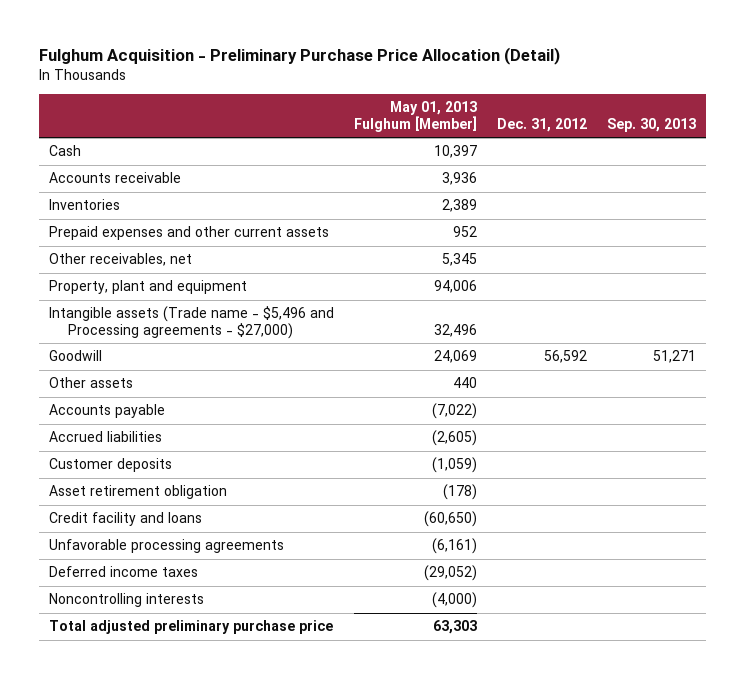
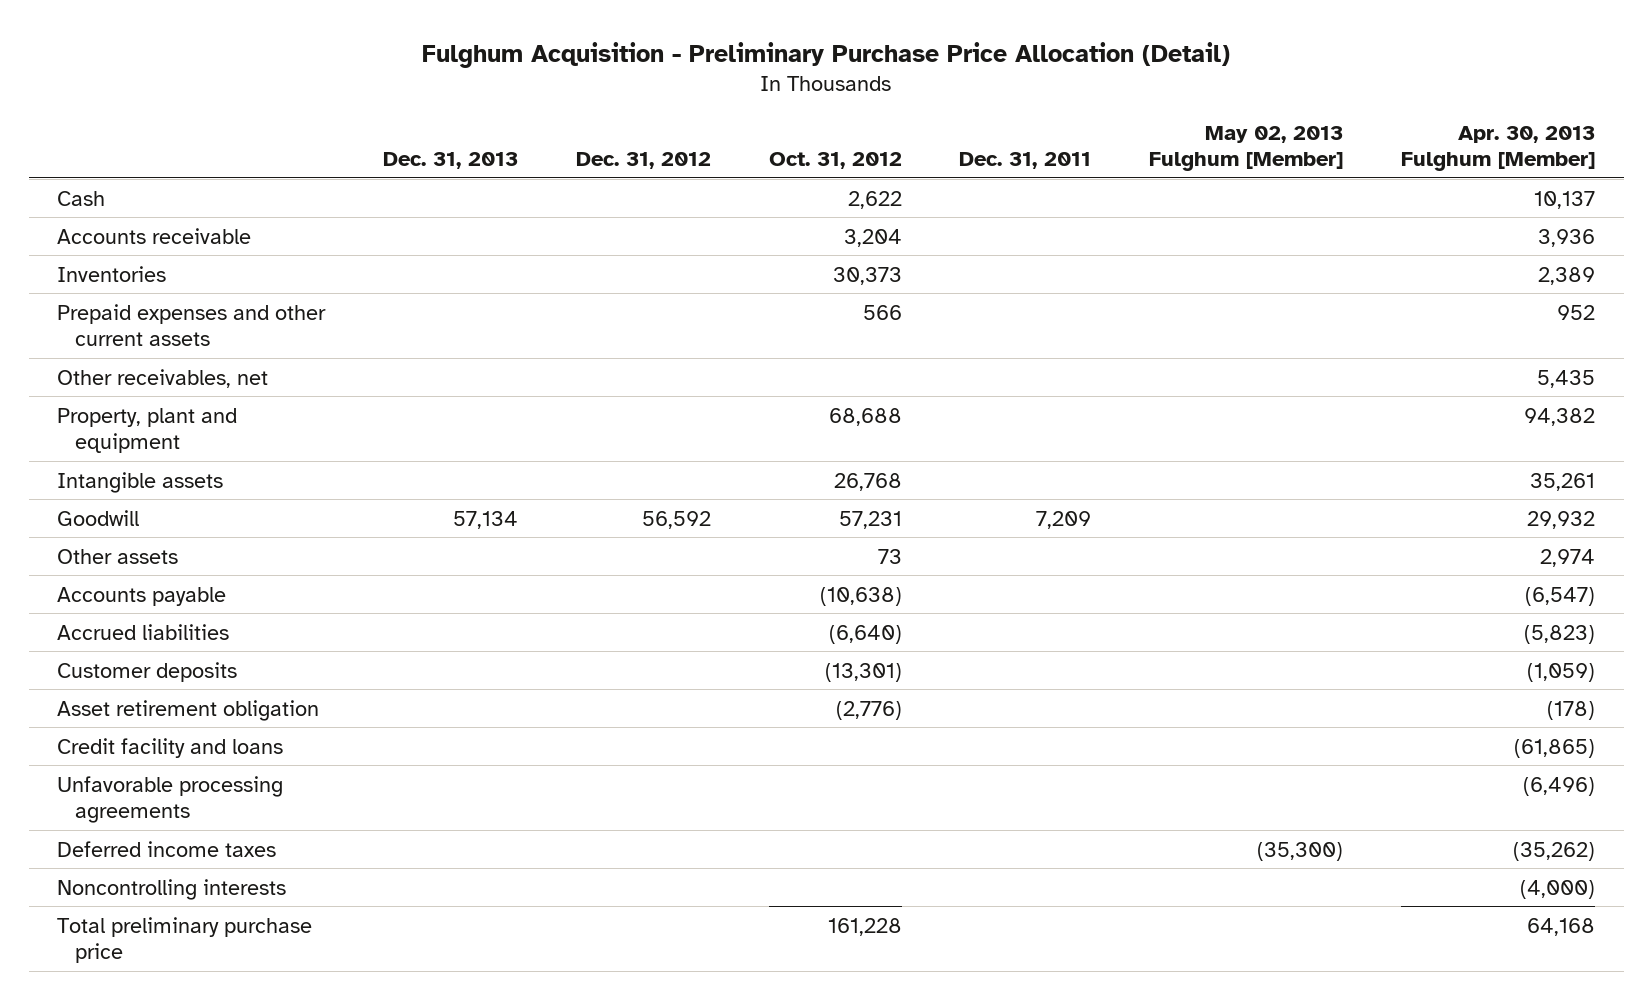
[353,101,477,132] May 01, 2013 Fulghum [Member] -> none
[607,117,697,132] Sep. 30, 2013 -> none
none -> [383,151,519,169] Dec. 31, 2013
none -> [768,151,902,169] Oct. 31, 2012
none -> [959,151,1092,169] Dec. 31, 2011
none -> [1149,125,1344,171] May 02, 2013 Fulghum [Member]
none -> [1400,125,1595,171] Apr. 30, 2013 Fulghum [Member]
[48,306,334,340] Intangible assets (Trade name - $5,496 and Processing agreements - $27,000) -> [57,471,224,493] Intangible assets
[48,620,333,635] Total adjusted preliminary purchase price -> [57,916,313,963] Total preliminary purchase price

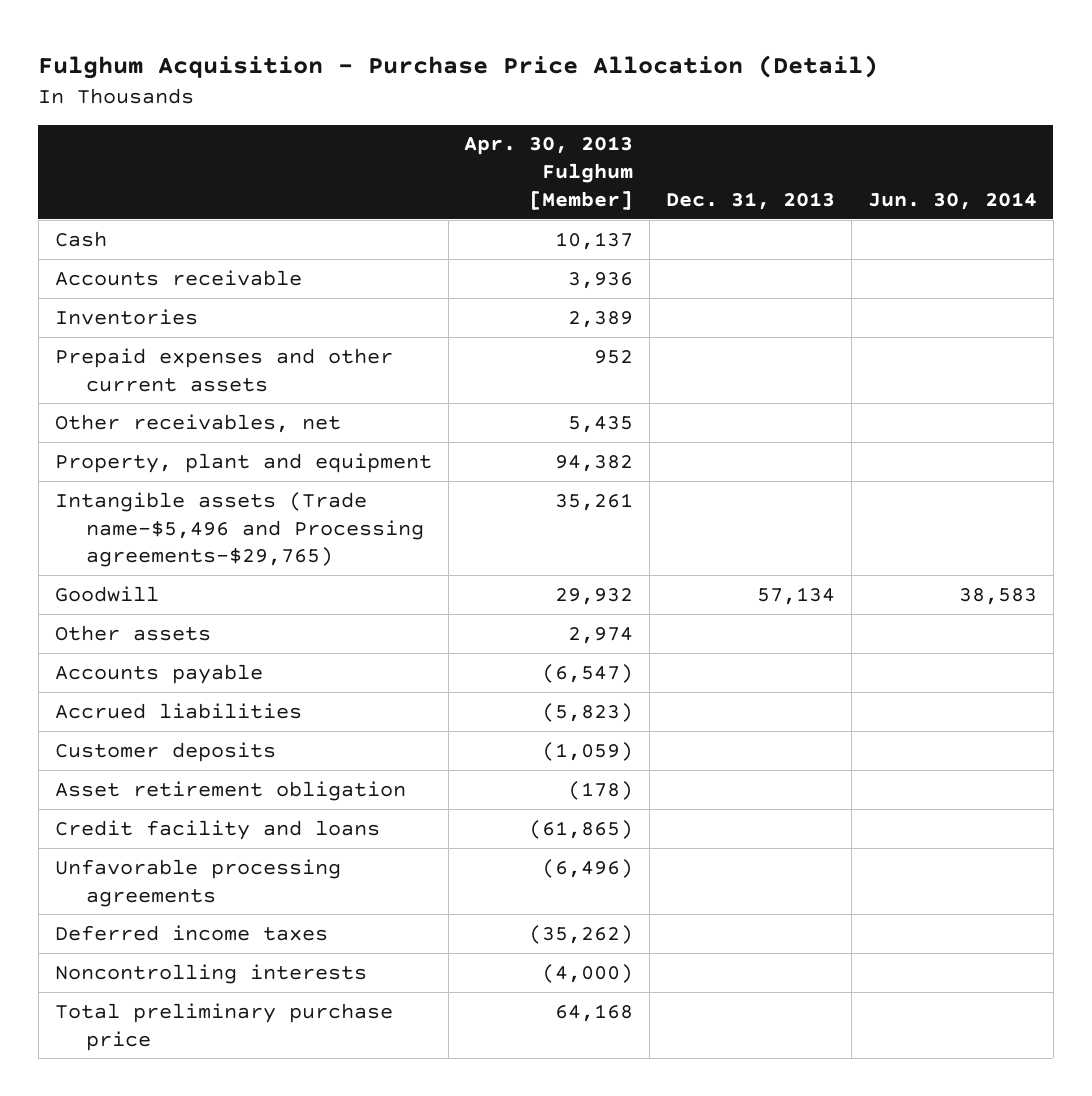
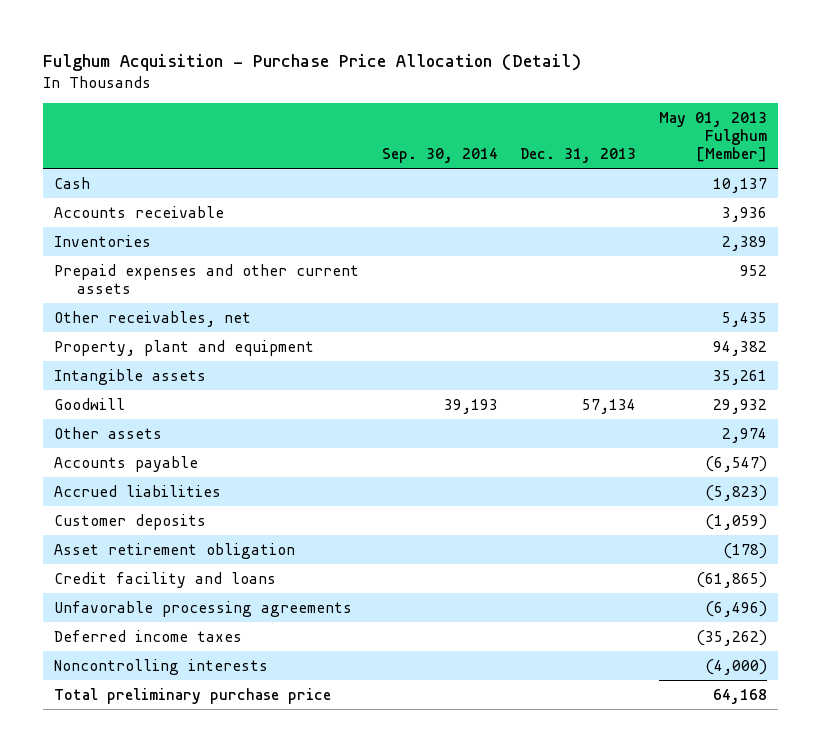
[464,136,634,211] Apr. 30, 2013 Fulghum [Member] -> none
[867,192,1037,211] Jun. 30, 2014 -> none
none -> [381,148,498,164] Sep. 30, 2014
none -> [658,111,767,163] May 01, 2013 Fulghum [Member]
[54,491,424,568] Intangible assets (Trade name-$5,496 and Processing agreements-$29,765) -> [54,368,207,385] Intangible assets

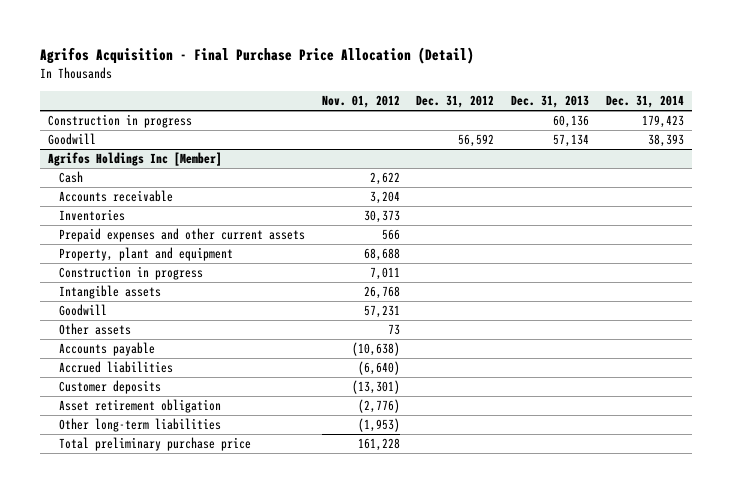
[42,53,581,71] Fulghum Acquisition - Purchase Price Allocation (Detail) -> [39,47,474,65] Agrifos Acquisition - Final Purchase Price Allocation (Detail)
[381,148,498,164] Sep. 30, 2014 -> none
[658,111,767,163] May 01, 2013 Fulghum [Member] -> none
none -> [321,95,400,109] Nov. 01, 2012
none -> [416,95,495,109] Dec. 31, 2012
none -> [605,95,684,109] Dec. 31, 2014
[54,176,91,189] Cash -> none
[54,205,225,218] Accounts receivable -> none
[54,234,152,247] Inventories -> none
[54,263,360,295] Prepaid expenses and other current assets -> none
[54,310,252,327] Other receivables, net -> none
[54,339,315,356] Property, plant and equipment -> none
[54,368,207,385] Intangible assets -> none
none -> [48,114,193,129] Construction in progress
[54,426,163,439] Other assets -> none
[54,455,199,472] Accounts payable -> none
[54,484,222,497] Accrued liabilities -> none
[54,513,207,530] Customer deposits -> none
[54,542,296,559] Asset retirement obligation -> none
[54,571,277,588] Credit facility and loans -> none
[54,600,353,617] Unfavorable processing agreements -> none
[54,629,243,642] Deferred income taxes -> none
[54,658,269,675] Noncontrolling interests -> none
[54,687,332,704] Total preliminary purchase price -> none
none -> [48,152,223,167] Agrifos Holdings Inc [Member]
none -> [58,171,83,184] Cash
none -> [58,190,173,203] Accounts receivable
none -> [58,209,125,222] Inventories
none -> [58,228,305,243] Prepaid expenses and other current assets
none -> [58,247,233,262] Property, plant and equipment
none -> [58,266,203,281] Construction in progress
none -> [58,285,161,300] Intangible assets
none -> [58,304,107,317] Goodwill
none -> [58,323,131,336] Other assets
none -> [58,342,155,357] Accounts payable
none -> [58,361,173,374] Accrued liabilities
none -> [58,380,161,395] Customer deposits
none -> [58,399,221,414] Asset retirement obligation
none -> [58,418,221,433] Other long-term liabilities
none -> [58,437,251,452] Total preliminary purchase price

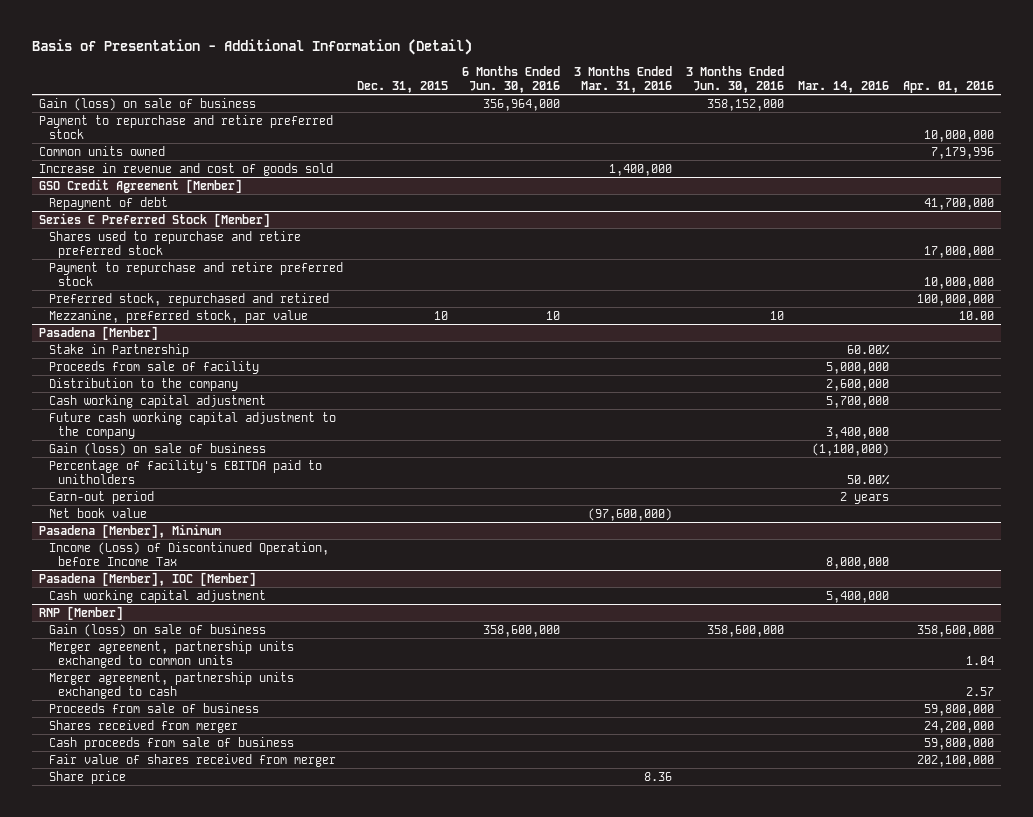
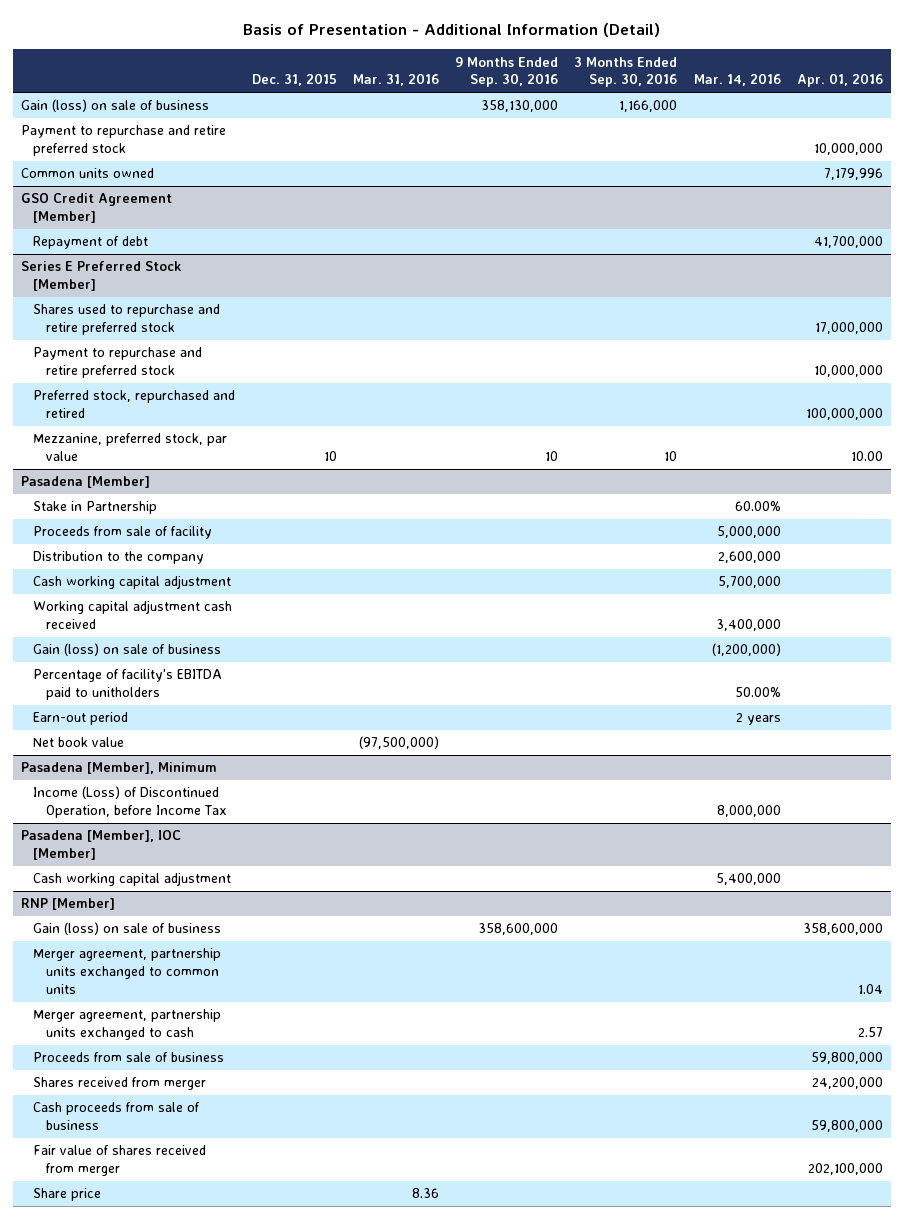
[461,65,560,93] 6 Months Ended Jun. 30, 2016 -> none
[573,65,672,93] 3 Months Ended Mar. 31, 2016 -> none
[685,65,784,93] 3 Months Ended Jun. 30, 2016 -> none
none -> [352,73,439,87] Mar. 31, 2016
none -> [455,56,559,88] 9 Months Ended Sep. 30, 2016
none -> [574,56,678,88] 3 Months Ended Sep. 30, 2016
[38,162,333,176] Increase in revenue and cost of goods sold -> none
[48,411,336,440] Future cash working capital adjustment to the company -> none
none -> [33,600,233,630] Working capital adjustment cash received
[812,442,890,456] (1,100,000) -> [711,643,781,657] (1,200,000)

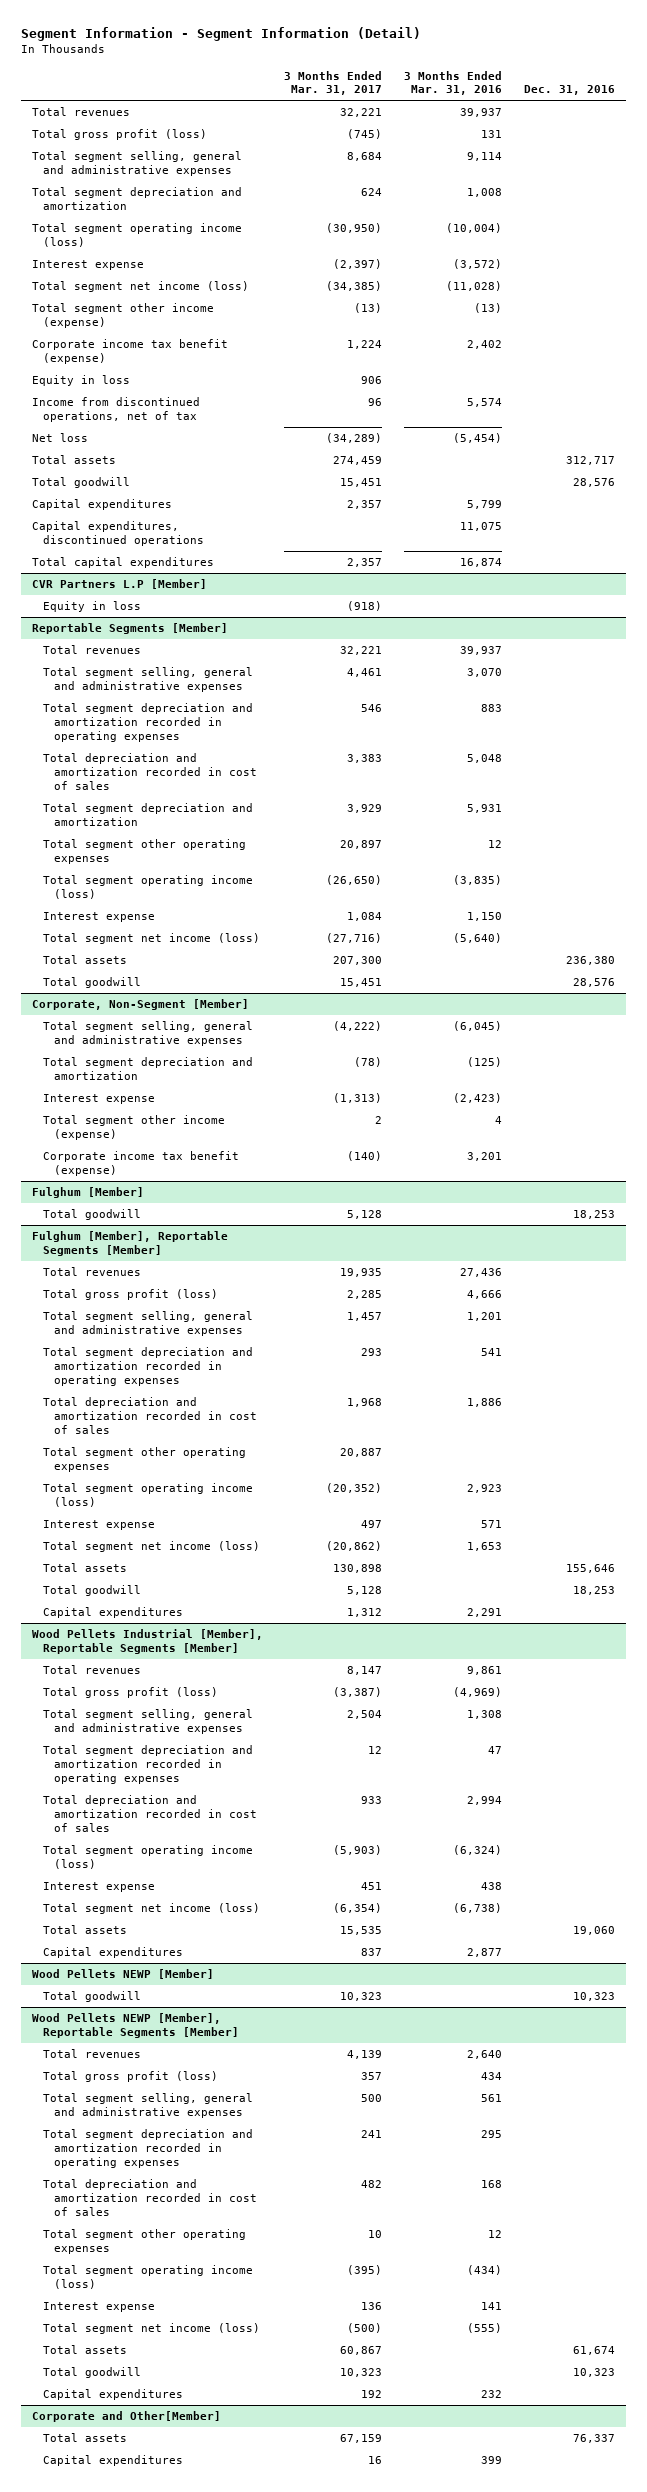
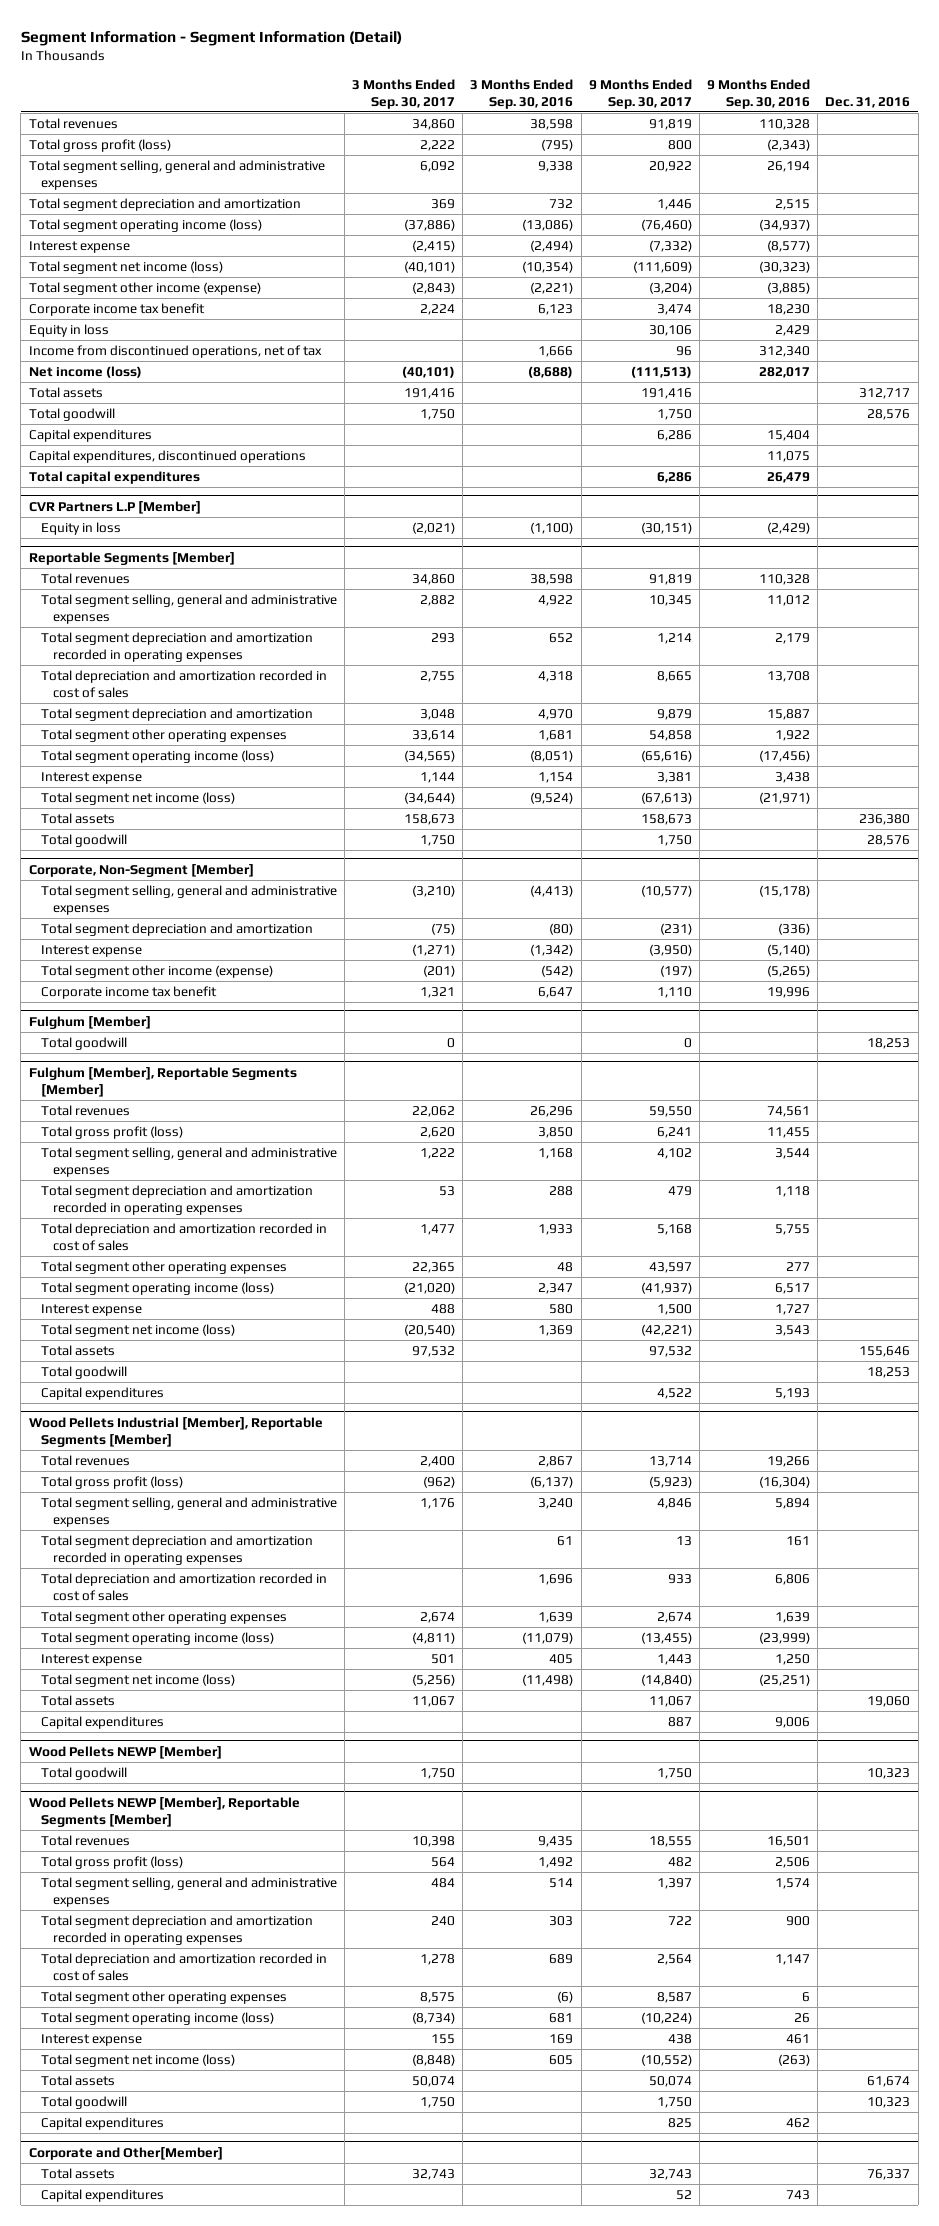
[284,70,383,96] 3 Months Ended Mar. 31, 2017 -> none
[404,70,503,96] 3 Months Ended Mar. 31, 2016 -> none
none -> [352,78,456,109] 3 Months Ended Sep. 30, 2017
none -> [470,78,574,109] 3 Months Ended Sep. 30, 2016
none -> [588,78,692,109] 9 Months Ended Sep. 30, 2017
none -> [707,78,811,109] 9 Months Ended Sep. 30, 2016
[31,339,228,364] Corporate income tax benefit (expense) -> [28,302,205,316] Corporate income tax benefit
[31,433,88,443] Net loss -> [28,365,142,378] Net income (loss)
[42,1151,239,1176] Corporate income tax benefit (expense) -> [40,985,217,999] Corporate income tax benefit
none -> [40,1610,287,1624] Total segment other operating expenses

